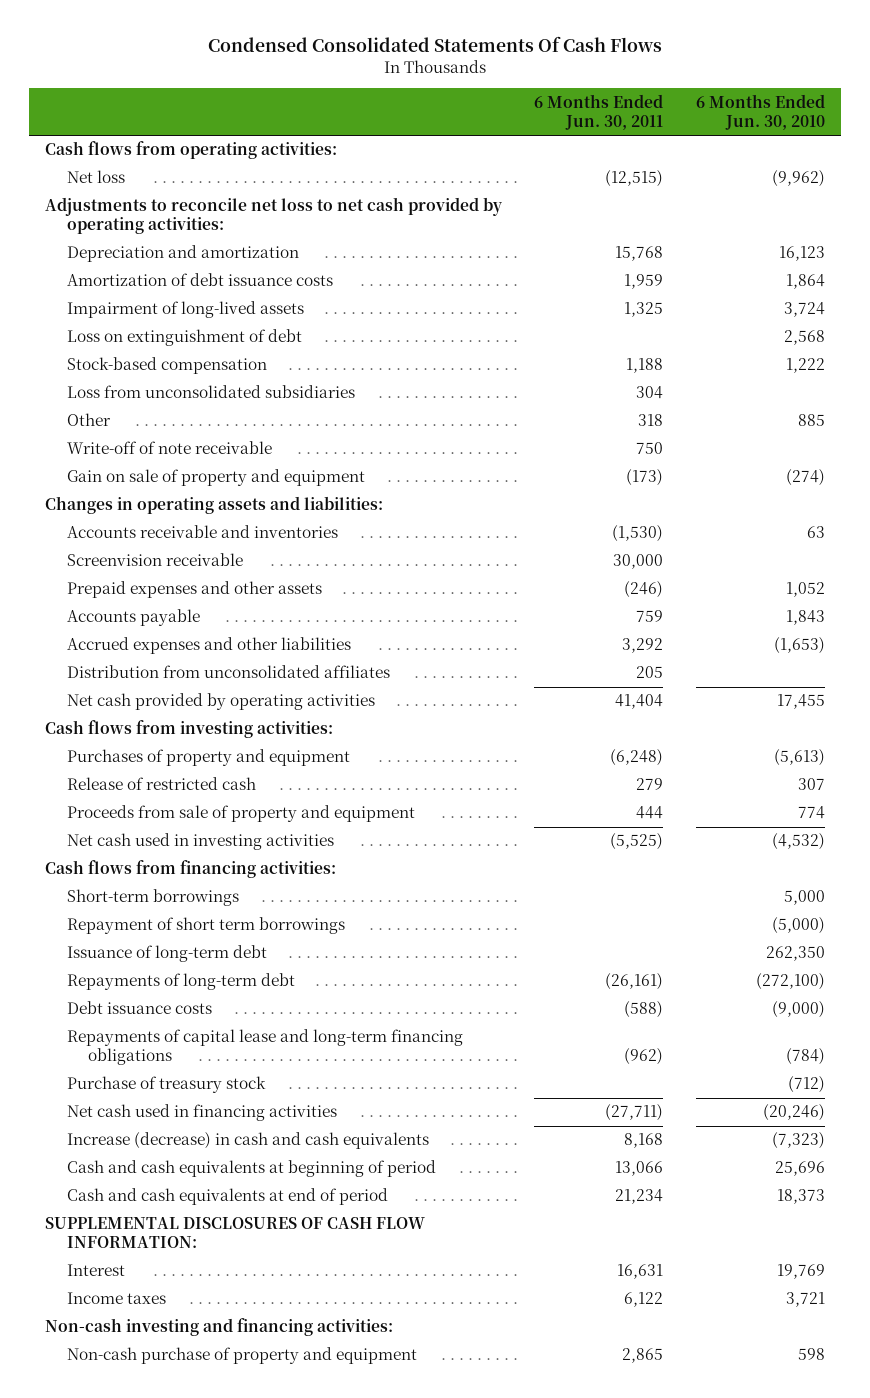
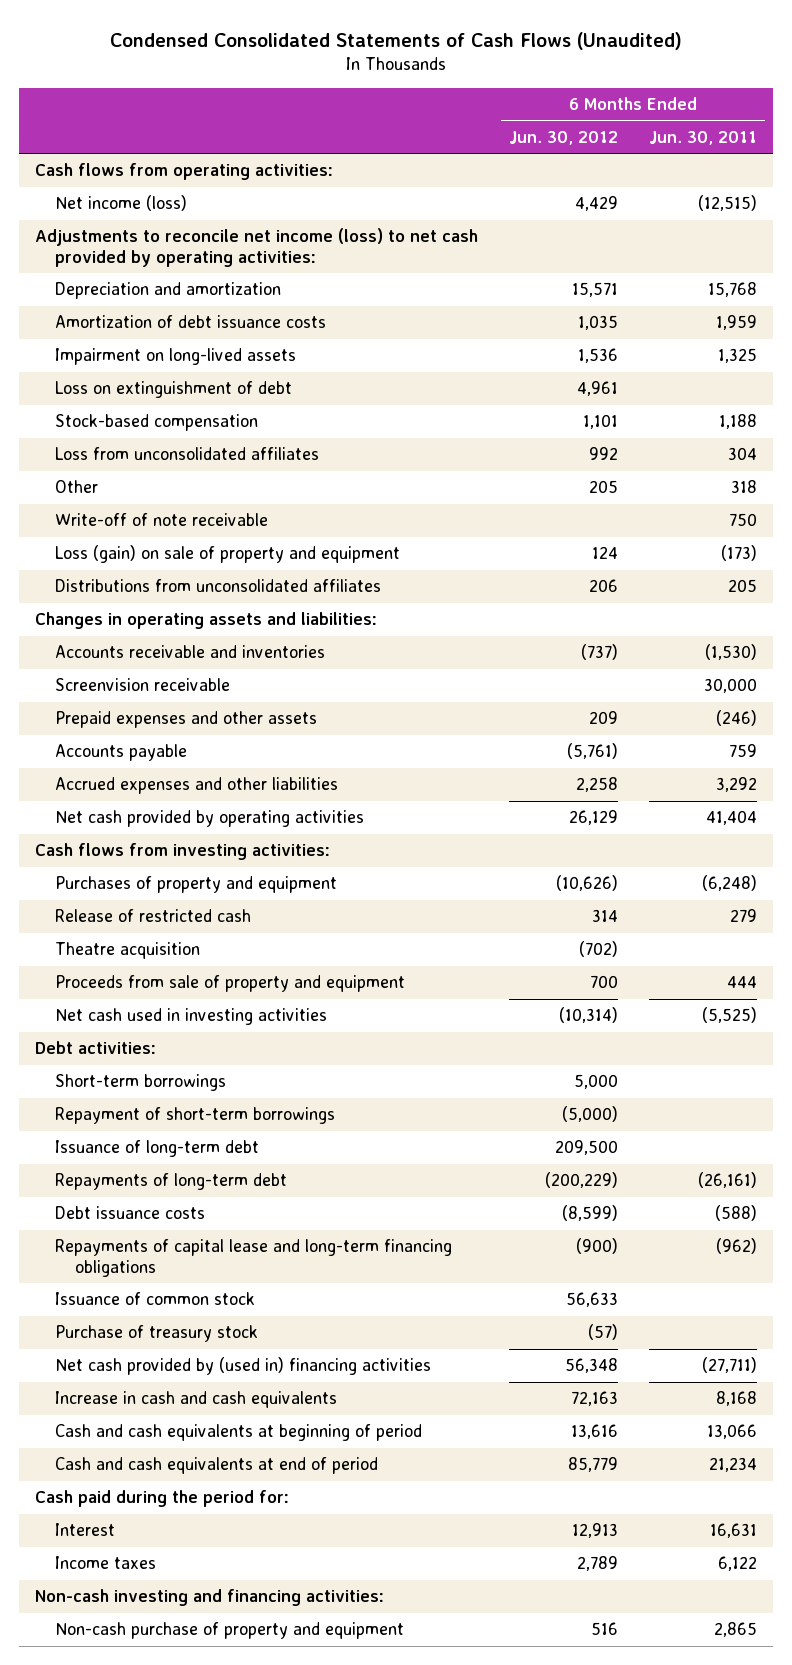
[207,36,662,53] Condensed Consolidated Statements Of Cash Flows -> [110,31,683,50] Condensed Consolidated Statements of Cash Flows (Unaudited)
[695,93,825,130] 6 Months Ended Jun. 30, 2010 -> none
none -> [509,130,619,145] Jun. 30, 2012
[66,170,125,184] Net loss -> [54,195,187,212] Net income (loss)
[44,197,502,235] Adjustments to reconcile net loss to net cash provided by operating activities: -> [34,228,478,267] Adjustments to reconcile net income (loss) to net cash provided by operating activities:
[66,301,304,319] Impairment of long-lived assets -> [54,348,296,366] Impairment on long-lived assets
[66,385,355,399] Loss from unconsolidated subsidiaries -> [54,447,319,461] Loss from unconsolidated affiliates
[66,469,365,487] Gain on sale of property and equipment -> [54,545,400,564] Loss (gain) on sale of property and equipment
none -> [54,579,381,593] Distributions from unconsolidated affiliates
[66,665,390,679] Distribution from unconsolidated affiliates -> none
none -> [54,942,200,960] Theatre acquisition
[44,860,336,879] Cash flows from financing activities: -> none
none -> [34,1041,156,1055] Debt activities:
[66,917,345,935] Repayment of short term borrowings -> [54,1107,335,1125] Repayment of short-term borrowings
none -> [54,1292,255,1306] Issuance of common stock
[66,1104,337,1122] Net cash used in financing activities -> [54,1357,431,1376] Net cash provided by (used in) financing activities
[66,1132,429,1150] Increase (decrease) in cash and cash equivalents -> [54,1391,337,1409] Increase in cash and cash equivalents
[44,1217,425,1249] SUPPLEMENTAL DISCLOSURES OF CASH FLOW INFORMATION: -> none
none -> [34,1490,289,1508] Cash paid during the period for:

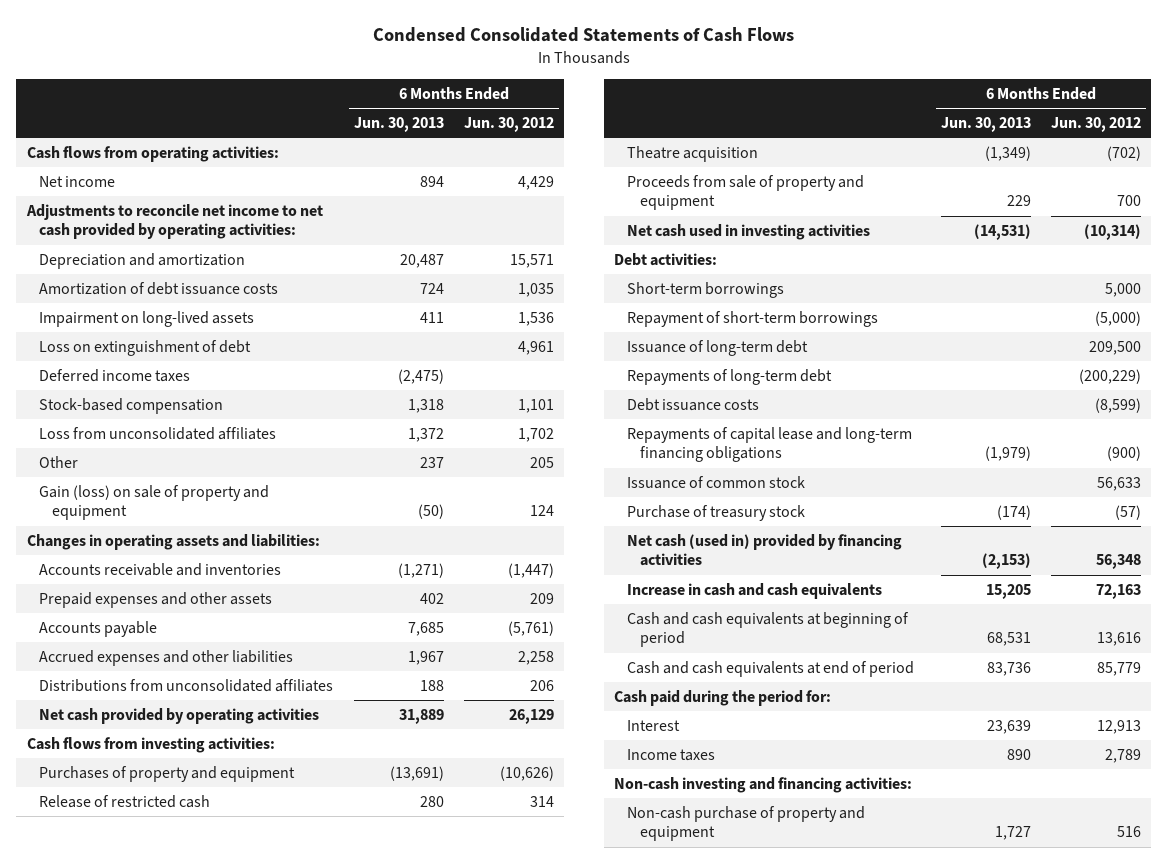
[110,31,683,50] Condensed Consolidated Statements of Cash Flows (Unaudited) -> [372,27,794,43] Condensed Consolidated Statements of Cash Flows
[649,130,758,145] Jun. 30, 2011 -> none
none -> [353,117,444,133] Jun. 30, 2013
[54,195,187,212] Net income (loss) -> [39,175,116,187] Net income
[34,228,478,267] Adjustments to reconcile net income (loss) to net cash provided by operating activities: -> [25,203,323,240] Adjustments to reconcile net income to net cash provided by operating activities:
none -> [39,368,191,382] Deferred income taxes
[589,447,619,461] 992 -> [517,427,554,442] 1,702
[54,513,268,527] Write-off of note receivable -> none
[54,545,400,564] Loss (gain) on sale of property and equipment -> [39,484,270,521] Gain (loss) on sale of property and equipment
[54,678,230,692] Screenvision receivable -> none
[581,644,619,661] (737) -> [507,562,554,578] (1,447)
[54,579,381,593] Distributions from unconsolidated affiliates -> [39,678,334,692] Distributions from unconsolidated affiliates
[54,1357,431,1376] Net cash provided by (used in) financing activities -> [626,533,902,567] Net cash (used in) provided by financing activities

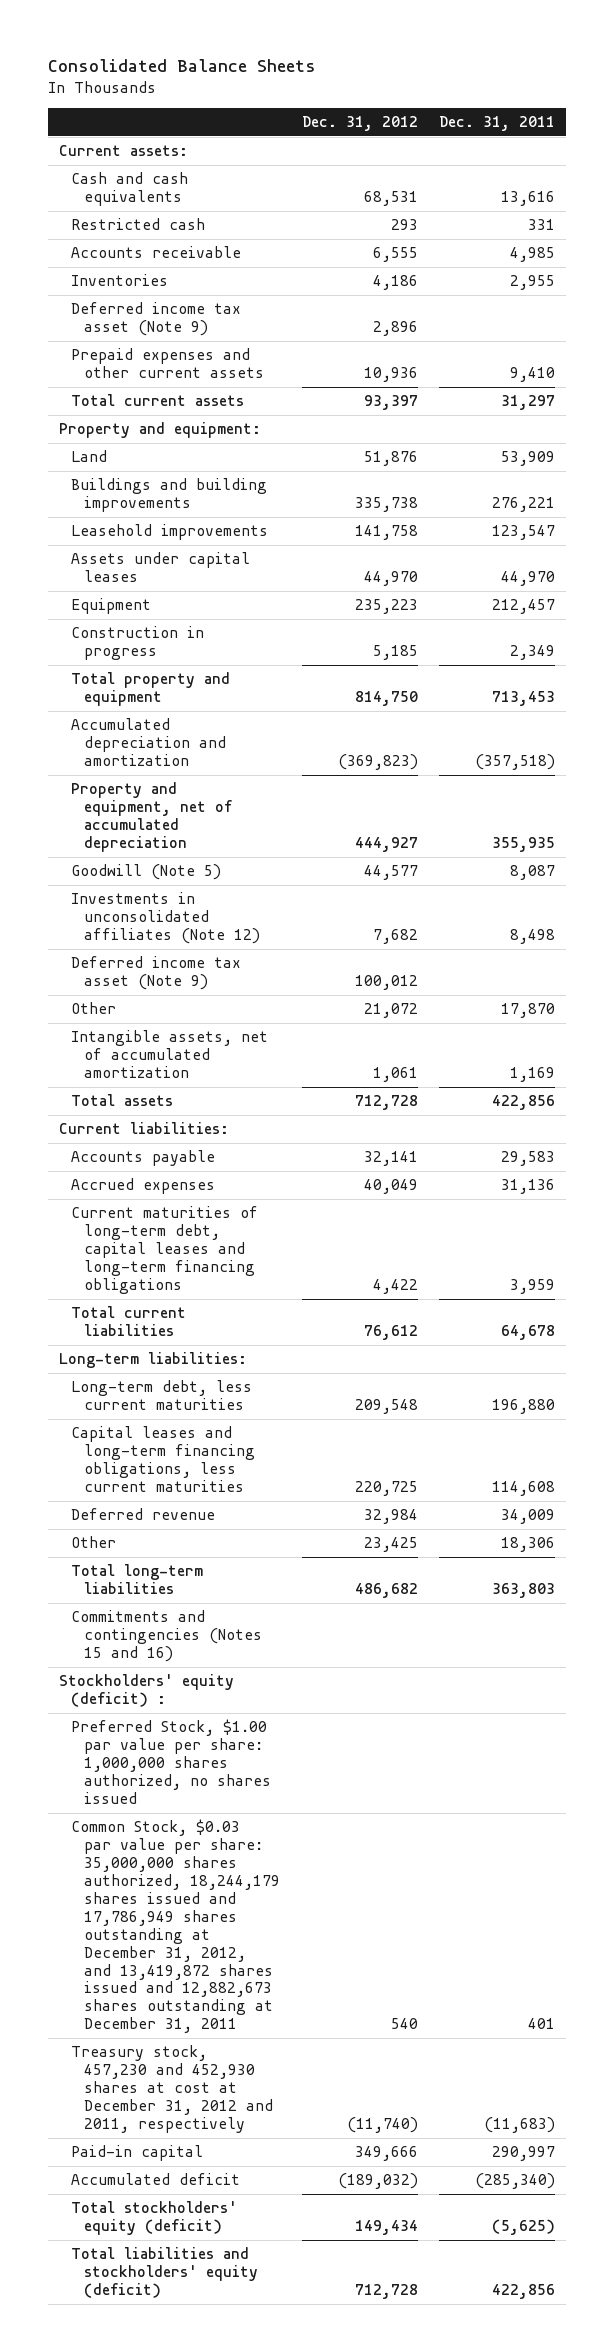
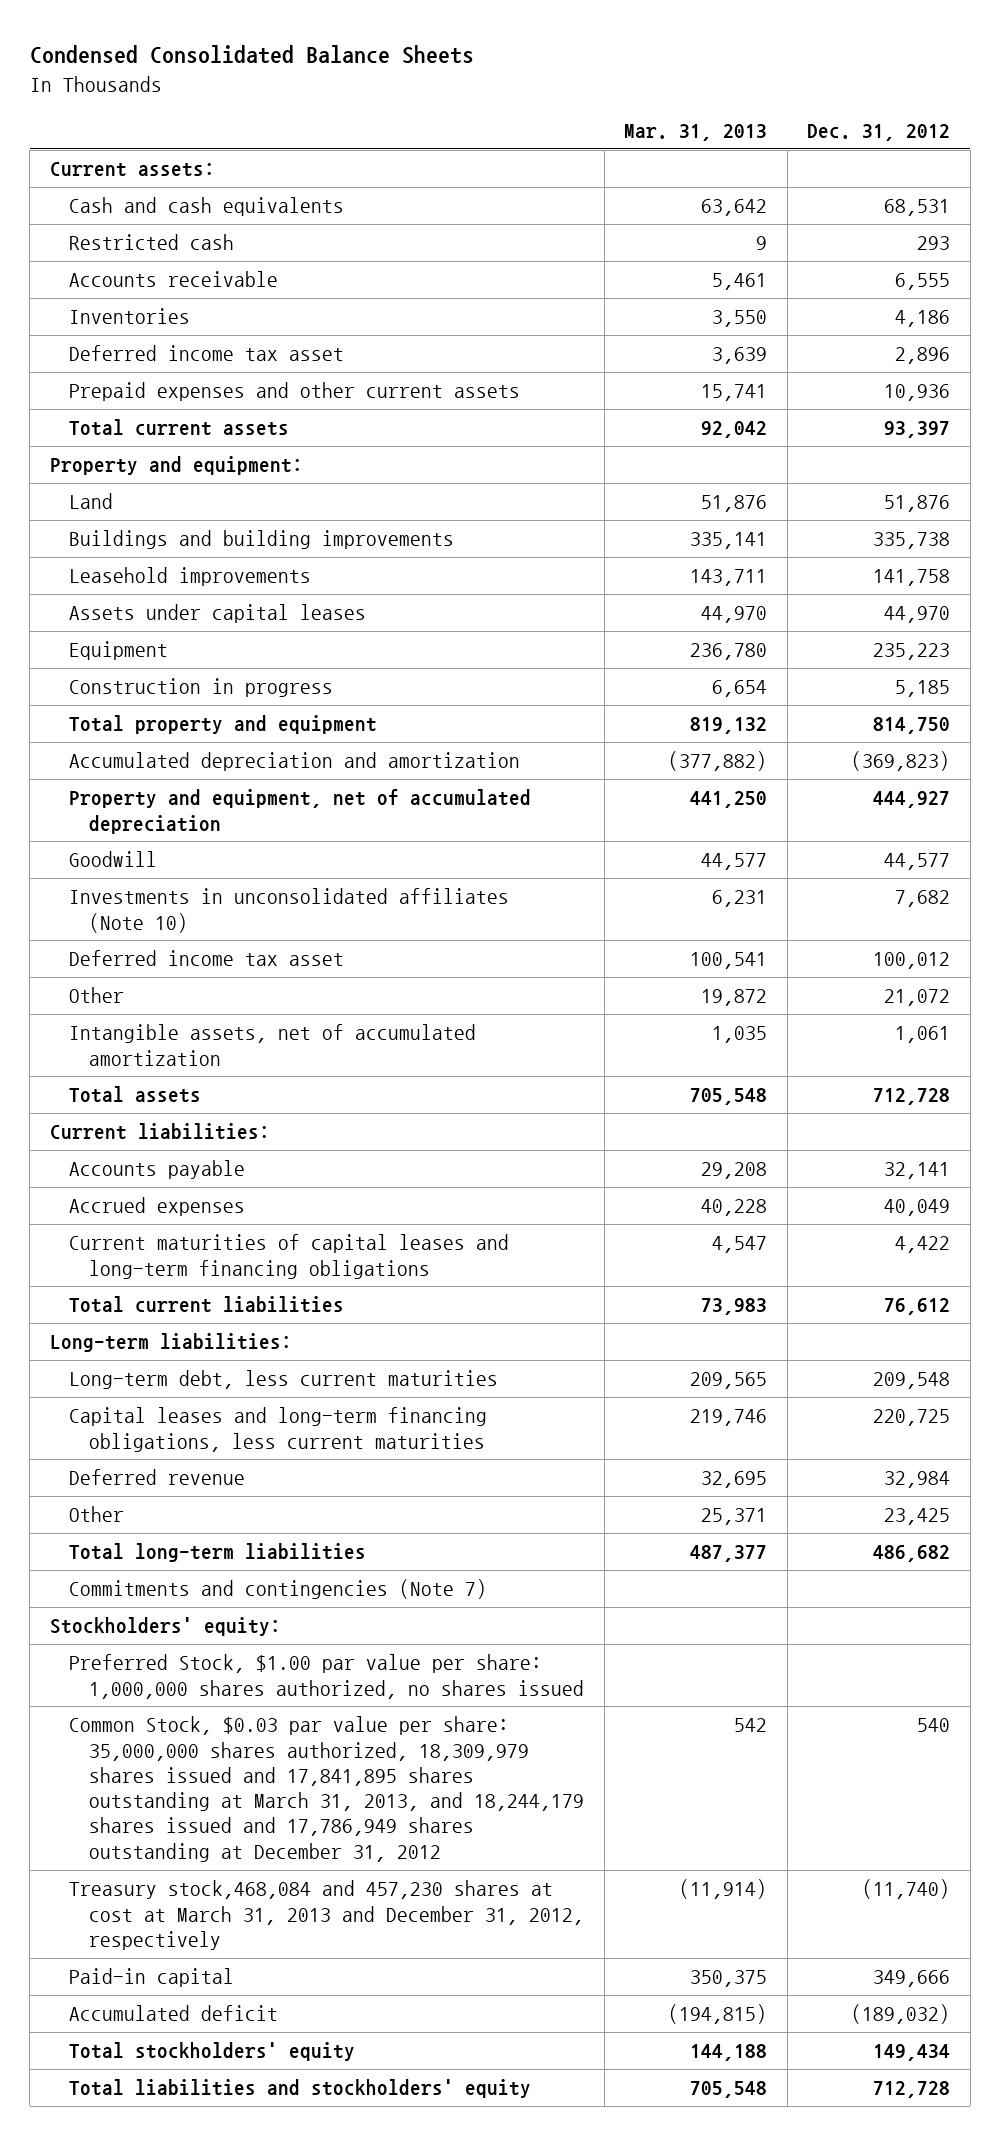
[47,58,316,72] Consolidated Balance Sheets -> [29,45,474,65] Condensed Consolidated Balance Sheets
[439,116,556,132] Dec. 31, 2011 -> none
none -> [624,123,768,141] Mar. 31, 2013
[71,302,242,337] Deferred income tax asset (Note 9) -> [69,345,345,362] Deferred income tax asset
[71,864,222,881] Goodwill (Note 5) -> [69,851,158,868] Goodwill
[71,892,260,945] Investments in unconsolidated affiliates (Note 12) -> [69,888,510,933] Investments in unconsolidated affiliates (Note 10)
[71,956,242,991] Deferred income tax asset (Note 9) -> [69,950,345,967] Deferred income tax asset
[71,1206,259,1294] Current maturities of long-term debt, capital leases and long-term financing obligations -> [69,1234,510,1279] Current maturities of capital leases and long-term financing obligations
[71,1610,262,1663] Commitments and contingencies (Notes 15 and 16) -> [69,1579,488,1600] Commitments and contingencies (Note 7)
[58,1674,234,1708] Stockholders' equity (deficit) : -> [49,1617,281,1637] Stockholders' equity:
[71,1819,280,2034] Common Stock, $0.03 par value per share: 35,000,000 shares authorized, 18,244,179 shares issued and 17,786,949 shares outstanding at December 31, 2012, and 13,419,872 shares issued and 12,882,673 shares outstanding at December 31, 2011 -> [69,1716,585,1862] Common Stock, $0.03 par value per share: 35,000,000 shares authorized, 18,309,979 shares issued and 17,841,895 shares outstanding at March 31, 2013, and 18,244,179 shares issued and 17,786,949 shares outstanding at December 31, 2012
[71,2045,273,2133] Treasury stock, 457,230 and 452,930 shares at cost at December 31, 2012 and 2011, respectively -> [69,1880,585,1950] Treasury stock,468,084 and 457,230 shares at cost at March 31, 2013 and December 31, 2012, respectively
[71,2201,238,2236] Total stockholders' equity (deficit) -> [69,2042,356,2062] Total stockholders' equity
[71,2247,258,2299] Total liabilities and stockholders' equity (deficit) -> [69,2079,532,2099] Total liabilities and stockholders' equity

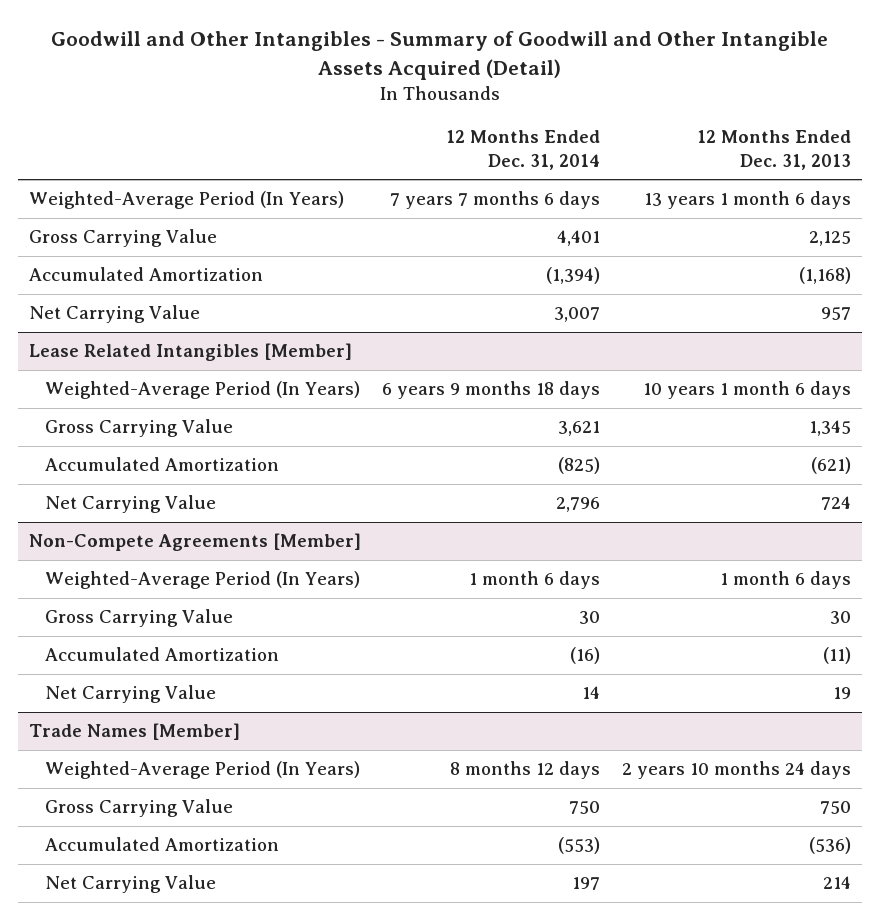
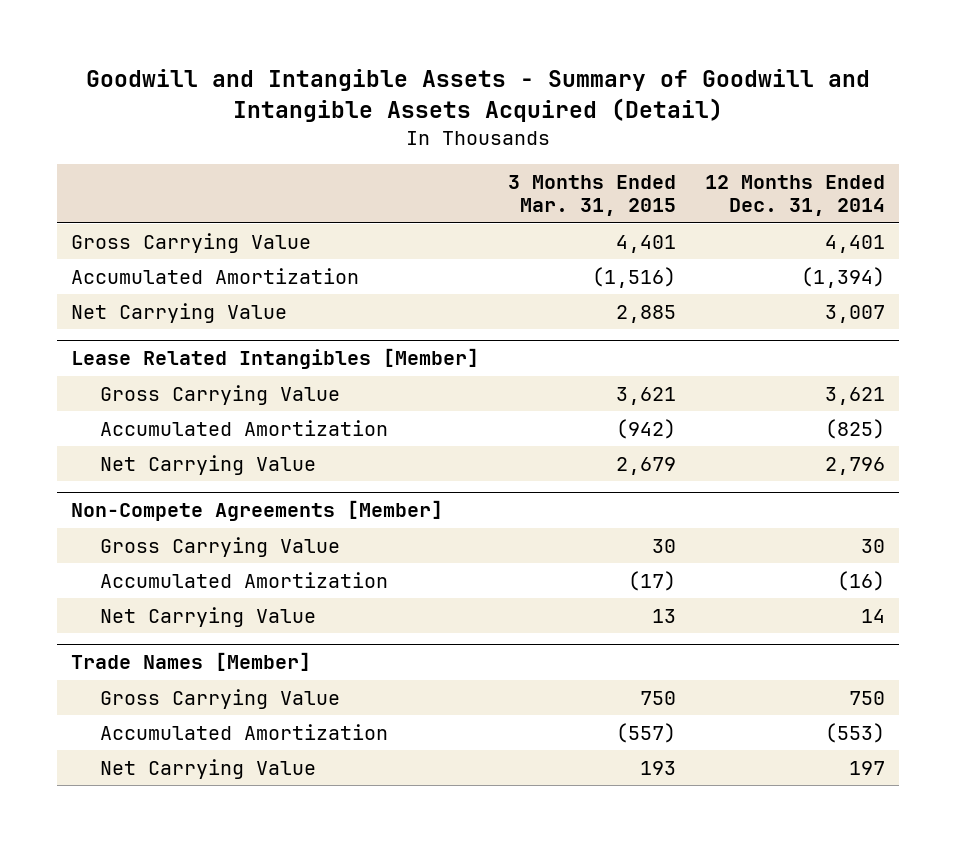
[50,31,828,80] Goodwill and Other Intangibles - Summary of Goodwill and Other Intangible Assets Acquired (Detail) -> [85,69,870,122] Goodwill and Intangible Assets - Summary of Goodwill and Intangible Assets Acquired (Detail)
[696,129,851,170] 12 Months Ended Dec. 31, 2013 -> none
none -> [507,174,676,217] 3 Months Ended Mar. 31, 2015
[28,191,344,210] Weighted-Average Period (In Years) -> none
[45,381,361,400] Weighted-Average Period (In Years) -> none
[45,571,361,590] Weighted-Average Period (In Years) -> none
[45,761,361,780] Weighted-Average Period (In Years) -> none

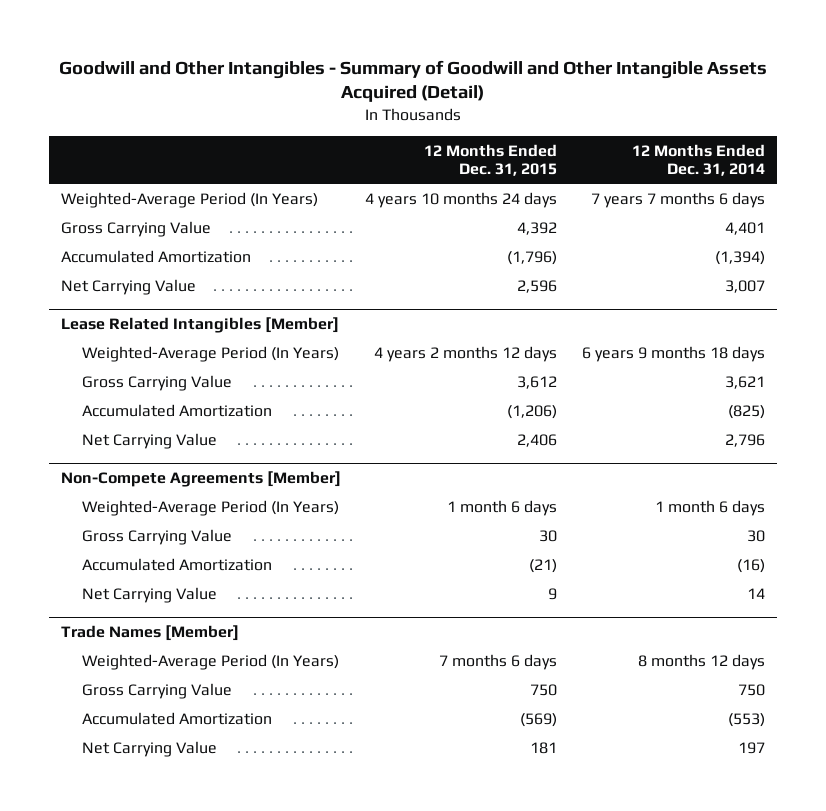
[85,69,870,122] Goodwill and Intangible Assets - Summary of Goodwill and Intangible Assets Acquired (Detail) -> [58,59,767,103] Goodwill and Other Intangibles - Summary of Goodwill and Other Intangible Assets Acquired (Detail)
[507,174,676,217] 3 Months Ended Mar. 31, 2015 -> none
none -> [424,143,558,177] 12 Months Ended Dec. 31, 2015
none -> [60,191,318,208] Weighted-Average Period (In Years)
none -> [81,345,339,362] Weighted-Average Period (In Years)
none -> [81,499,339,516] Weighted-Average Period (In Years)
none -> [81,653,339,670] Weighted-Average Period (In Years)

